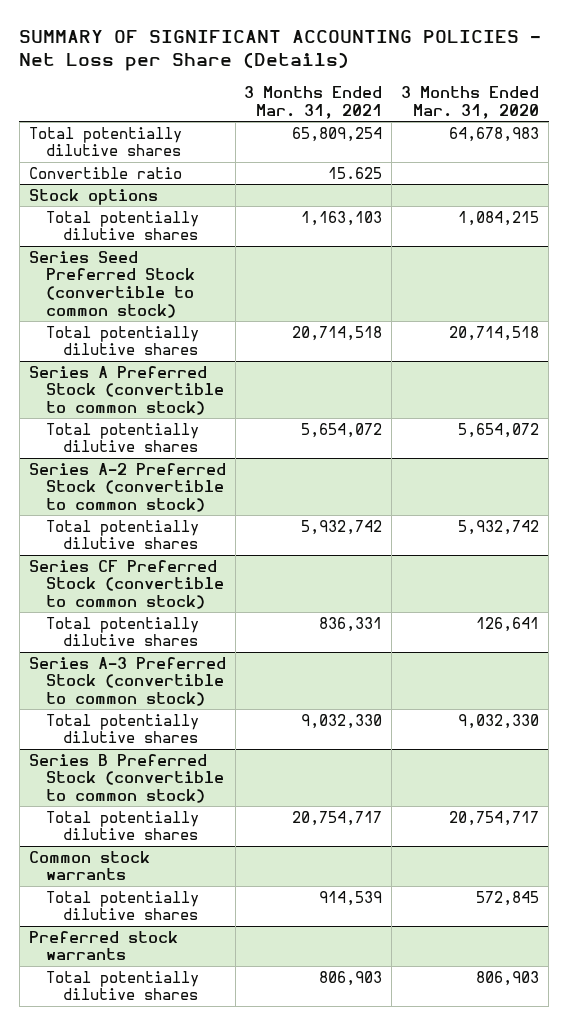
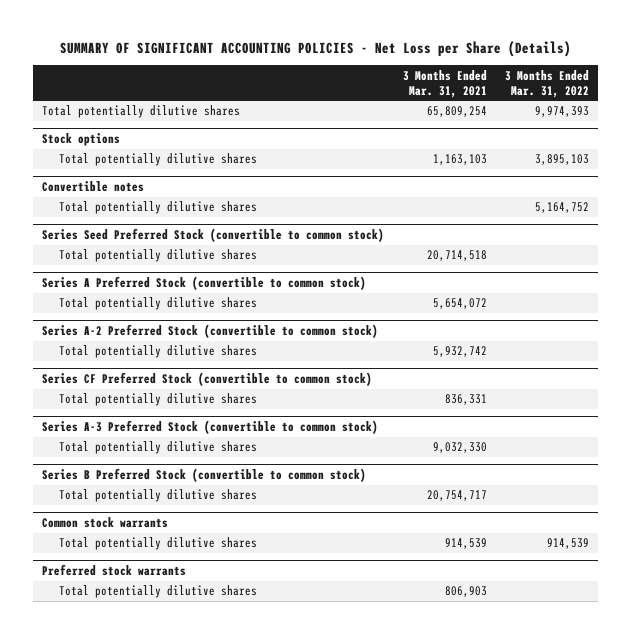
[401,86,540,119] 3 Months Ended Mar. 31, 2020 -> none
none -> [505,69,590,98] 3 Months Ended Mar. 31, 2022
[28,166,182,179] Convertible ratio -> none
none -> [42,180,145,192] Convertible notes
none -> [58,201,257,215] Total potentially dilutive shares

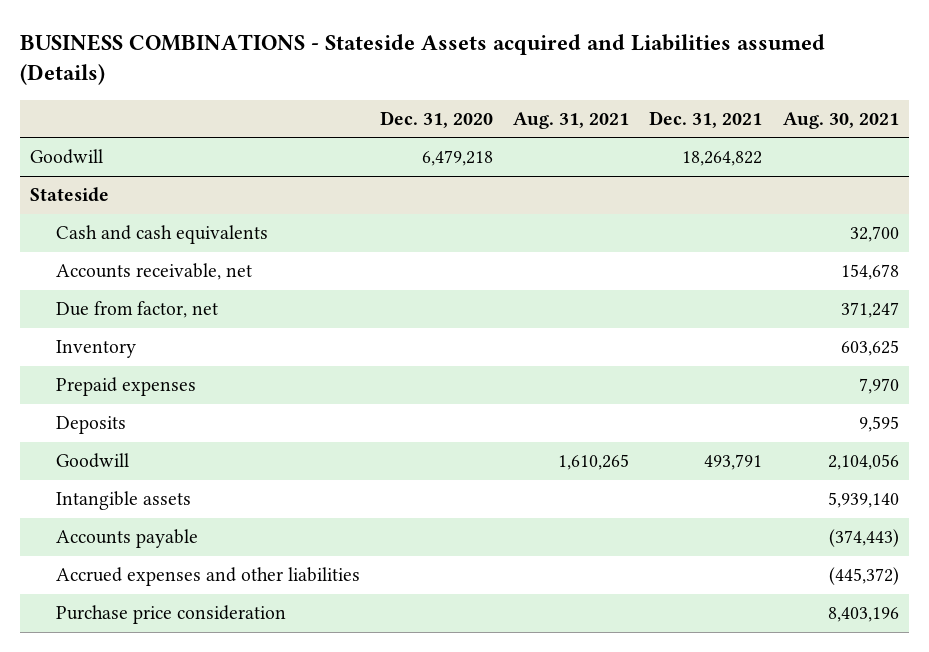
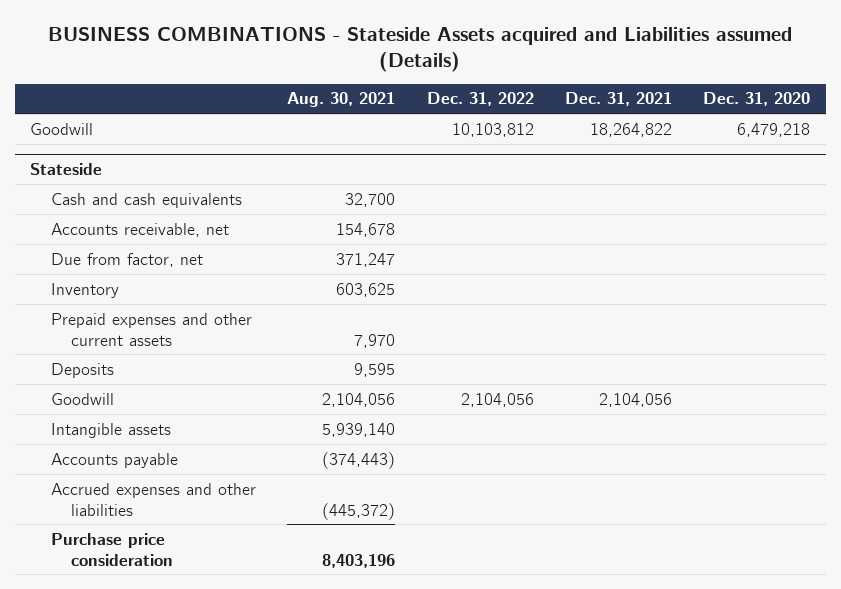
[513,111,630,129] Aug. 31, 2021 -> none
none -> [426,92,534,107] Dec. 31, 2022
[55,377,196,397] Prepaid expenses -> [50,312,252,346] Prepaid expenses and other current assets
[704,454,763,471] 493,791 -> [598,392,672,407] 2,104,056

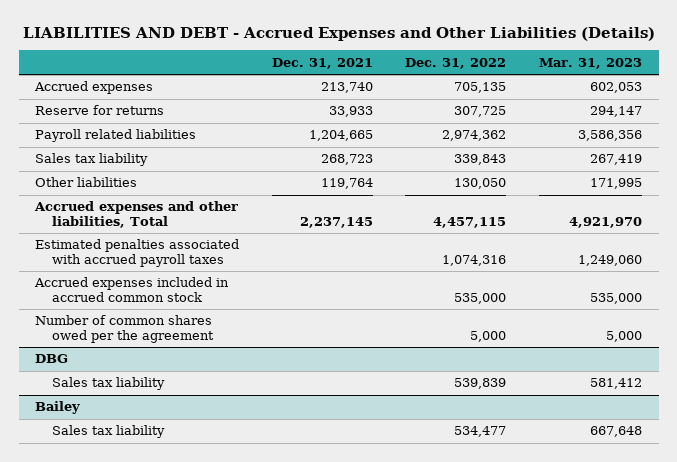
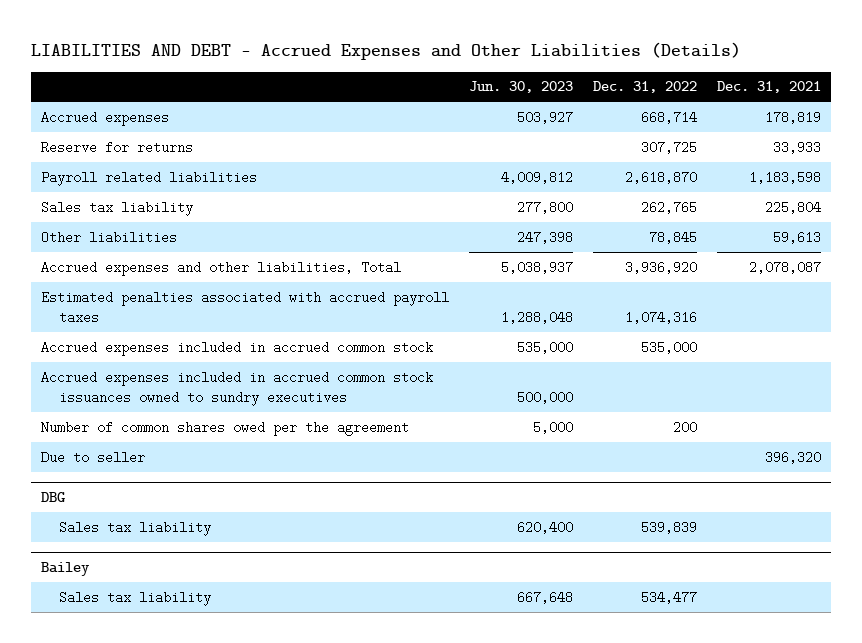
[539,57,643,69] Mar. 31, 2023 -> none
none -> [468,81,573,94] Jun. 30, 2023
[320,82,373,94] 213,740 -> [764,110,821,124] 178,819
[454,82,507,94] 705,135 -> [640,110,697,124] 668,714
[308,130,373,142] 1,204,665 -> [748,170,821,184] 1,183,598
[442,130,507,142] 2,974,362 -> [624,170,697,184] 2,618,870
[320,154,373,166] 268,723 -> [764,200,821,214] 225,804
[454,154,507,166] 339,843 -> [640,200,697,214] 262,765
[320,178,373,190] 119,764 -> [772,230,821,244] 59,613
[454,178,507,190] 130,050 -> [648,230,697,244] 78,845
[299,216,373,228] 2,237,145 -> [748,260,821,274] 2,078,087
[433,216,507,228] 4,457,115 -> [624,260,697,274] 3,936,920
none -> [40,370,433,407] Accrued expenses included in accrued common stock issuances owned to sundry executives
[470,330,507,342] 5,000 -> [672,420,697,434] 200
none -> [40,450,145,464] Due to seller

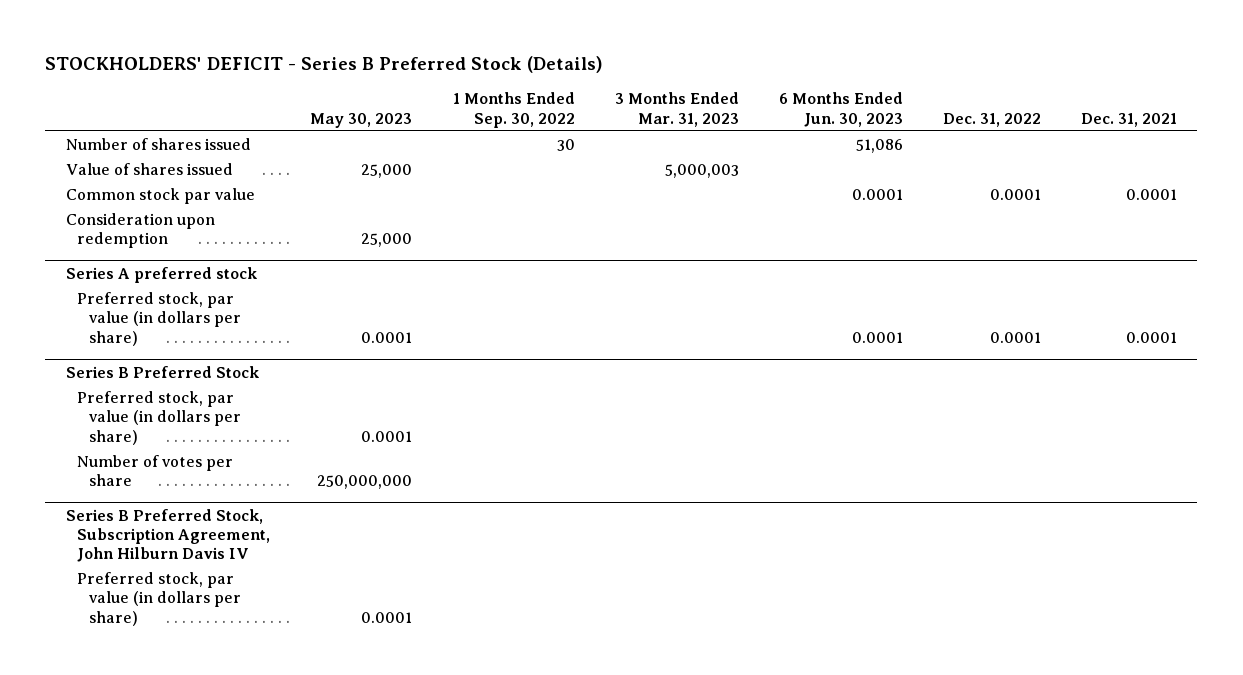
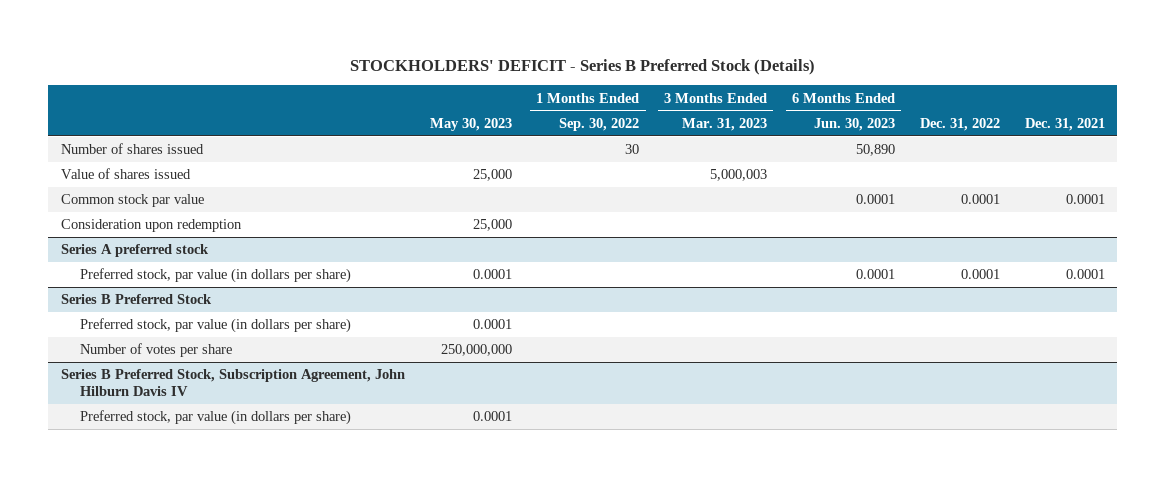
[855,139,903,154] 51,086 -> [856,144,896,157] 50,890

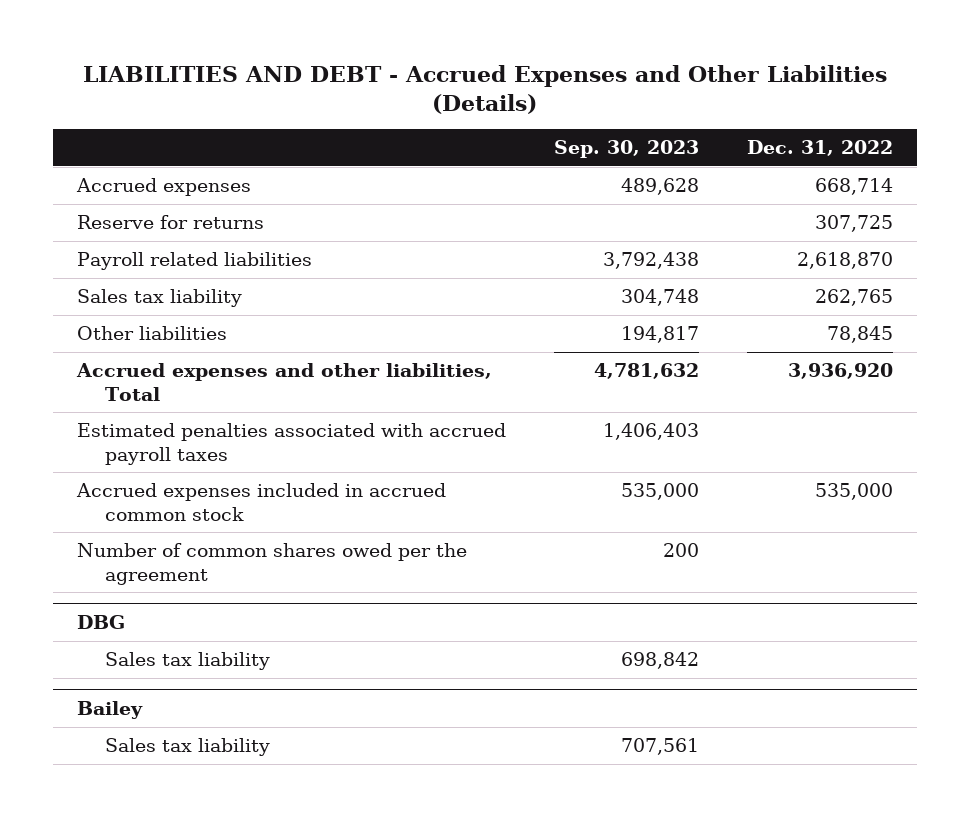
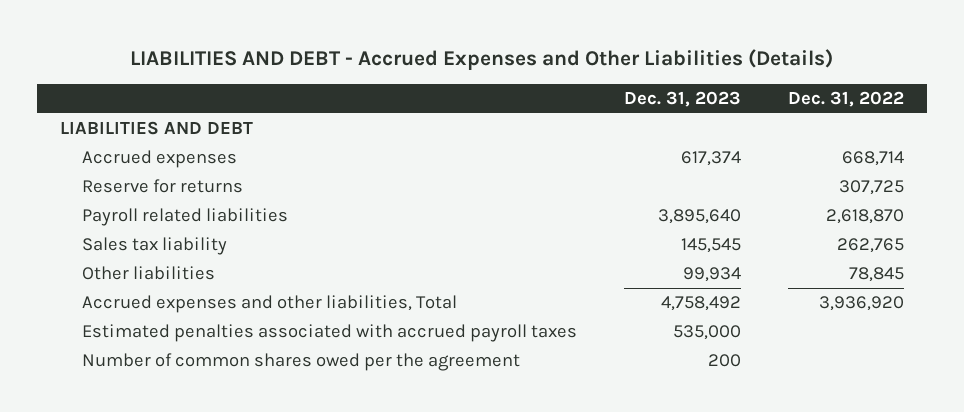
[553,140,699,159] Sep. 30, 2023 -> none
none -> [623,91,741,108] Dec. 31, 2023
none -> [60,121,254,136] LIABILITIES AND DEBT
[75,483,446,521] Accrued expenses included in accrued common stock -> none
[76,615,125,630] DBG -> none
[104,652,270,671] Sales tax liability -> none
[76,701,143,720] Bailey -> none
[104,738,270,757] Sales tax liability -> none

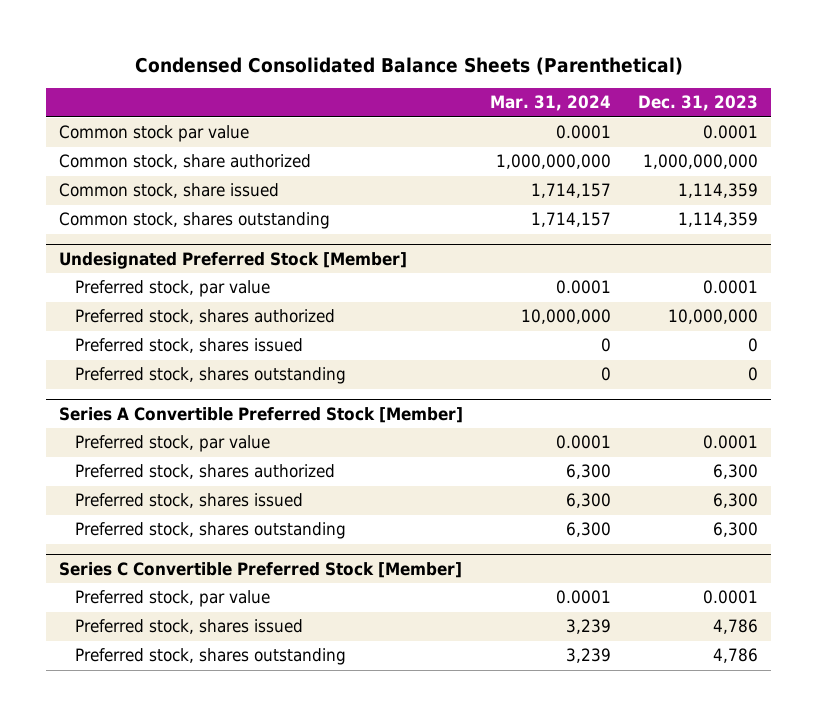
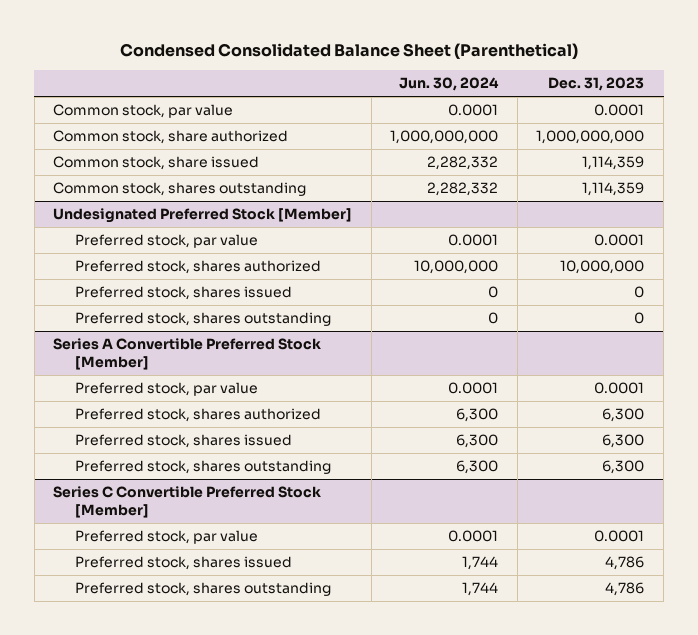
[134,56,683,75] Condensed Consolidated Balance Sheets (Parenthetical) -> [119,42,578,59] Condensed Consolidated Balance Sheet (Parenthetical)
[490,95,612,112] Mar. 31, 2024 -> none
none -> [399,77,500,92] Jun. 30, 2024
[59,125,250,143] Common stock par value -> [53,104,234,119] Common stock, par value

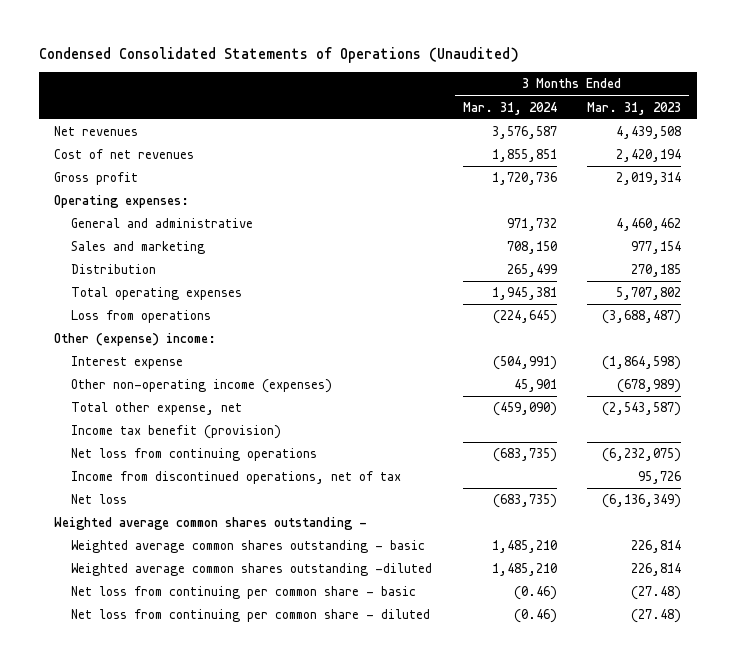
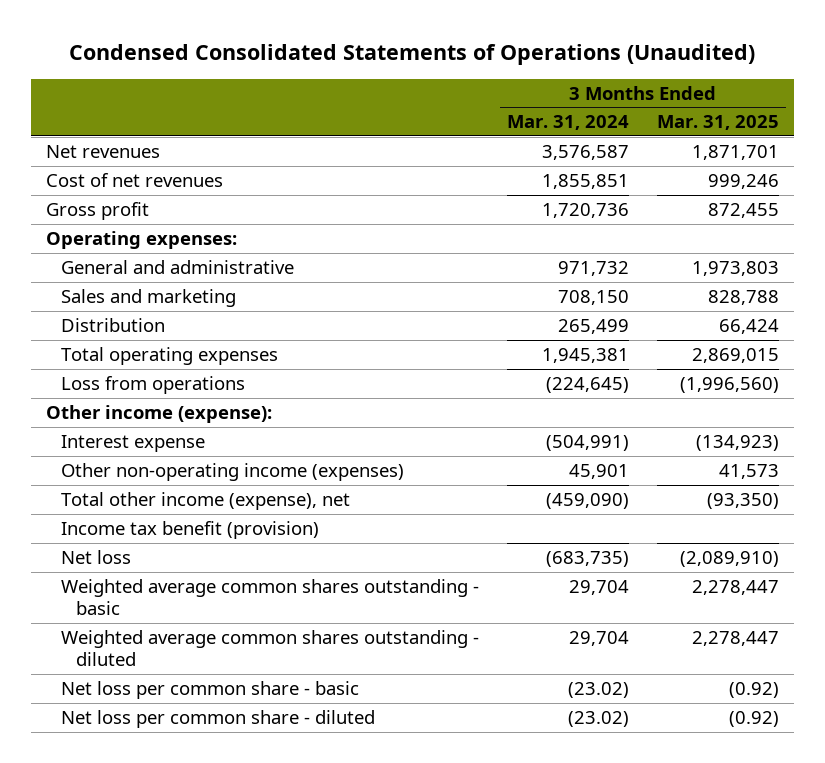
[587,101,682,115] Mar. 31, 2023 -> none
none -> [657,115,780,131] Mar. 31, 2025
[53,333,216,347] Other (expense) income: -> [45,404,272,423] Other income (expense):
[71,402,243,416] Total other expense, net -> [60,491,350,510] Total other income (expense), net
[71,448,318,462] Net loss from continuing operations -> none
[71,471,402,485] Income from discontinued operations, net of tax -> none
[53,517,367,531] Weighted average common shares outstanding - -> none
[491,540,557,554] 1,485,210 -> [569,579,630,595] 29,704
[71,563,433,577] Weighted average common shares outstanding -diluted -> [60,629,479,667] Weighted average common shares outstanding - diluted
[491,563,557,577] 1,485,210 -> [569,630,630,646] 29,704
[71,586,417,600] Net loss from continuing per common share - basic -> [60,680,359,699] Net loss per common share - basic
[513,586,557,601] (0.46) -> [568,681,630,698] (23.02)
[71,609,431,623] Net loss from continuing per common share - diluted -> [60,709,375,728] Net loss per common share - diluted
[513,609,557,624] (0.46) -> [568,710,630,727] (23.02)

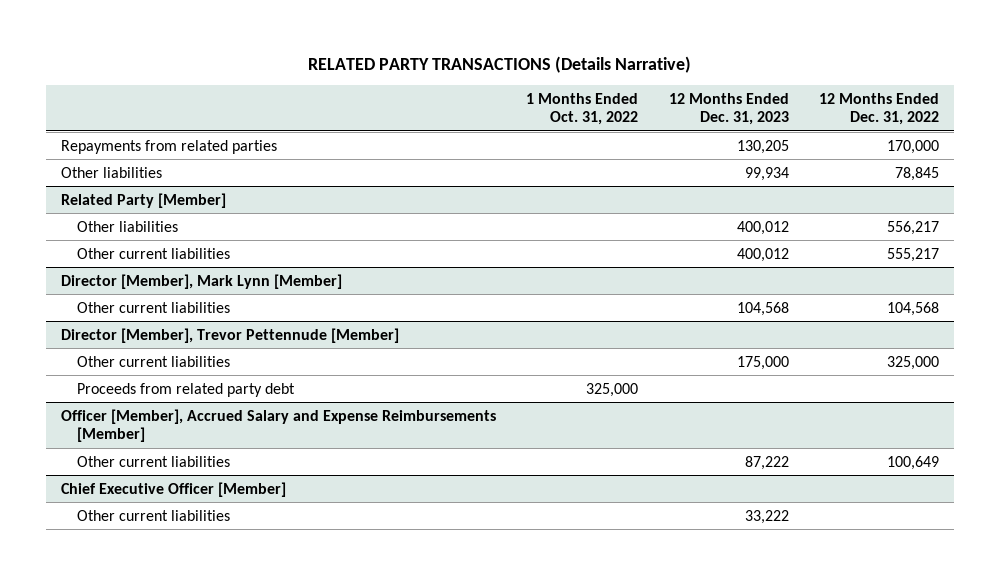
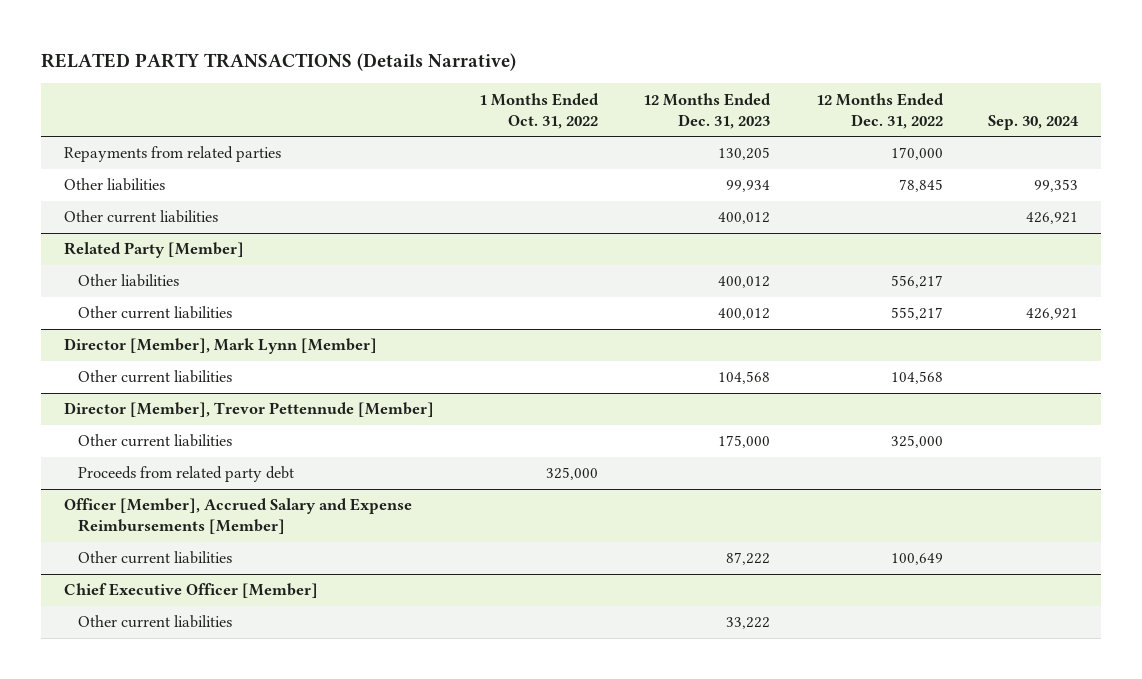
none -> [987,114,1079,130] Sep. 30, 2024
none -> [63,210,218,224] Other current liabilities

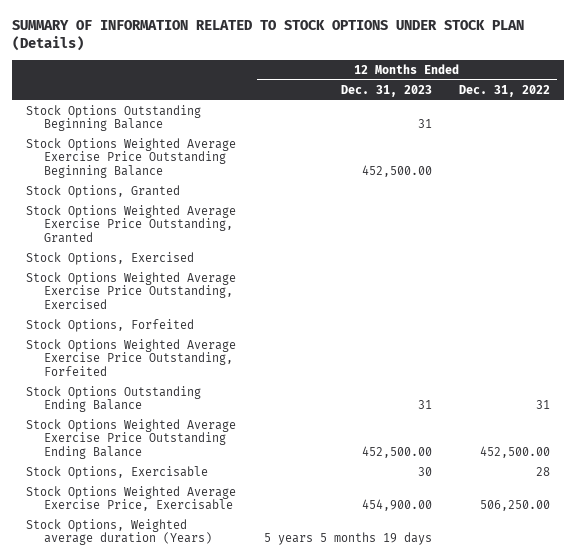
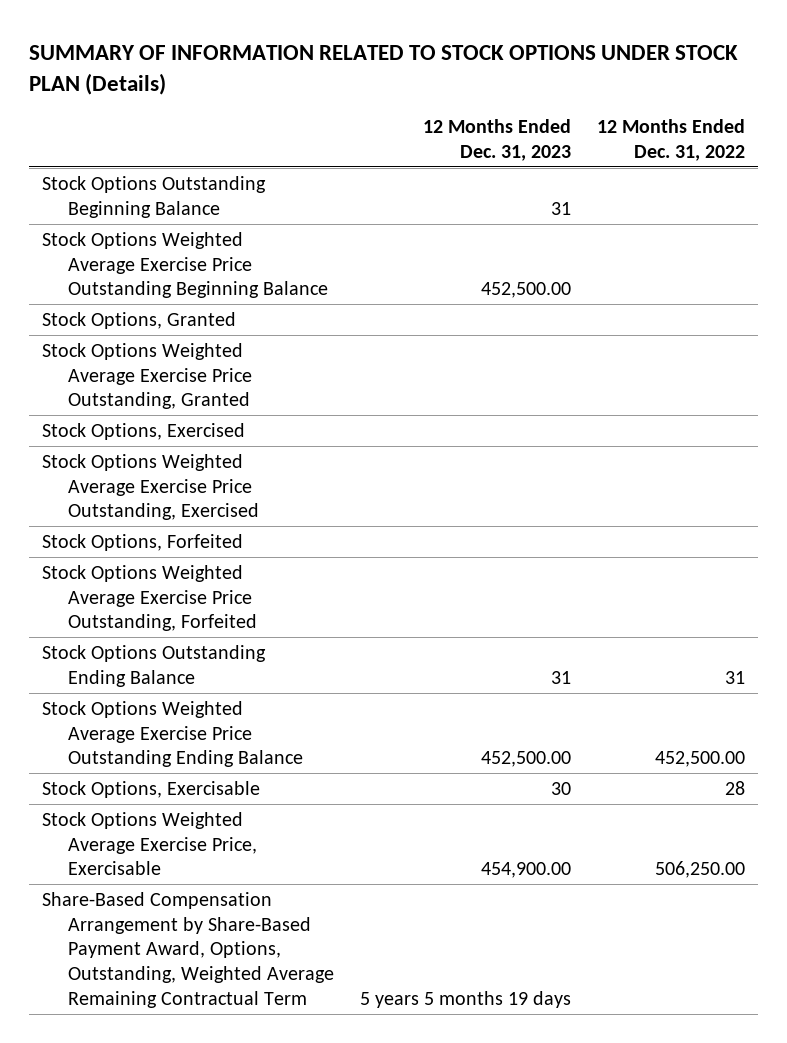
[26,519,212,546] Stock Options, Weighted average duration (Years) -> [42,892,334,1008] Share-Based Compensation Arrangement by Share-Based Payment Award, Options, Outstanding, Weighted Average Remaining Contractual Term

